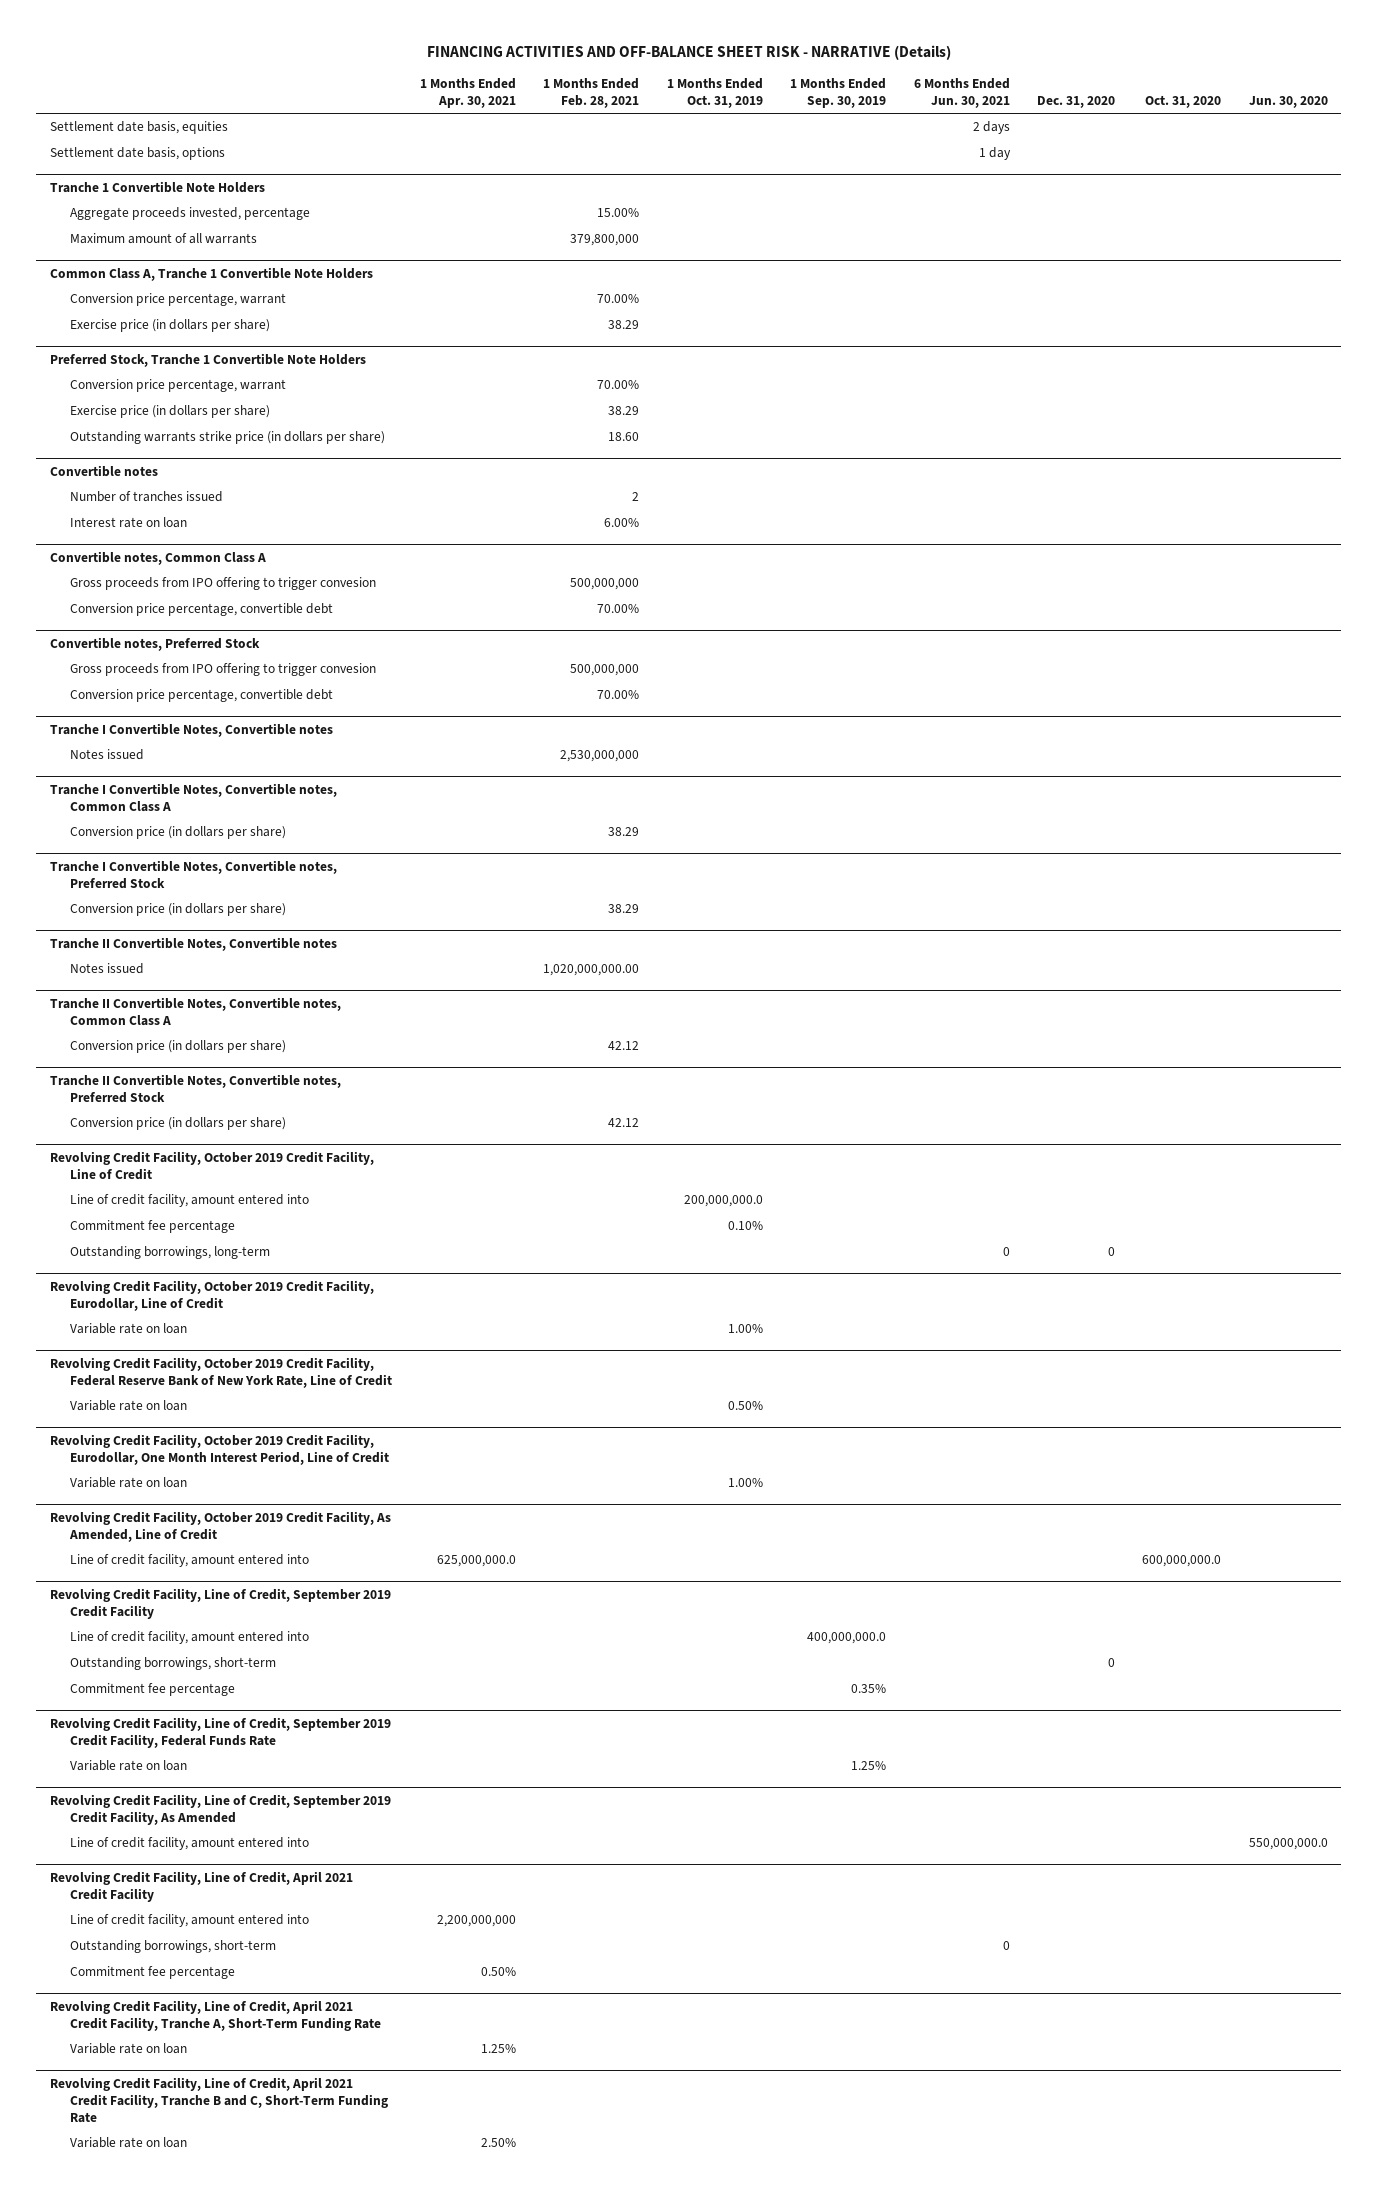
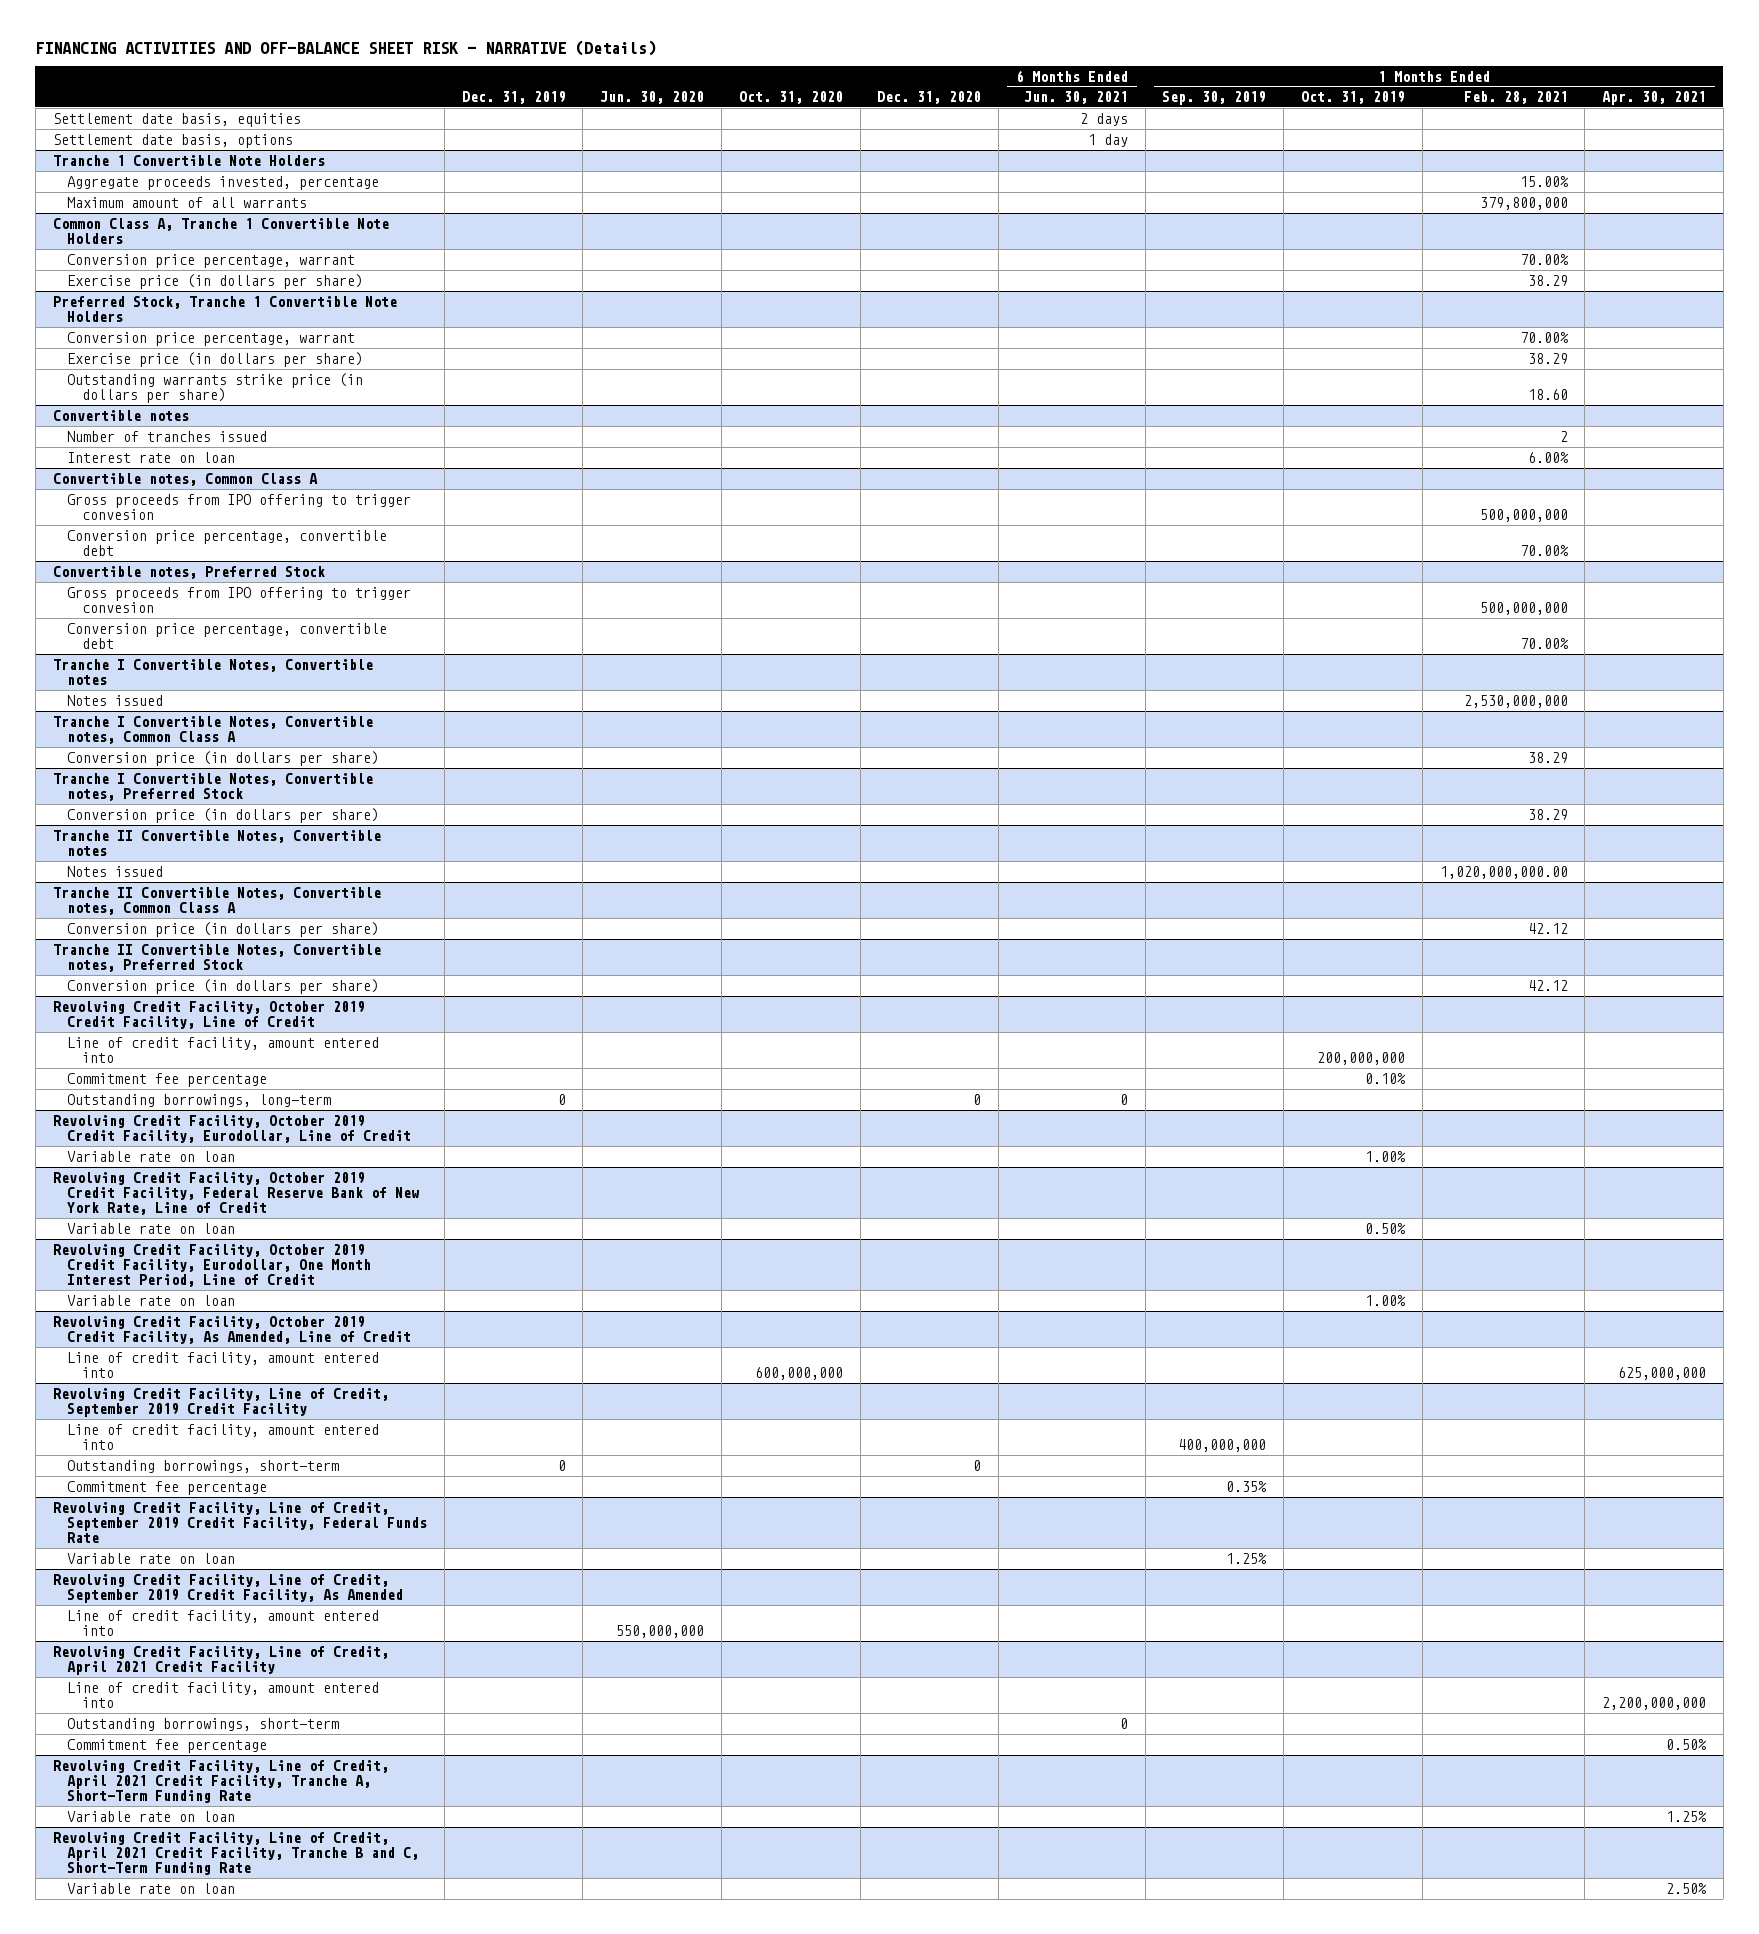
none -> [461,91,566,105] Dec. 31, 2019
[683,1195,763,1208] 200,000,000.0 -> [1317,1051,1406,1065] 200,000,000
[436,1555,516,1568] 625,000,000.0 -> [1618,1366,1707,1380] 625,000,000
[1142,1555,1222,1568] 600,000,000.0 -> [754,1366,843,1380] 600,000,000
[807,1632,887,1645] 400,000,000.0 -> [1178,1438,1267,1452] 400,000,000
[1248,1838,1328,1851] 550,000,000.0 -> [616,1624,705,1638] 550,000,000

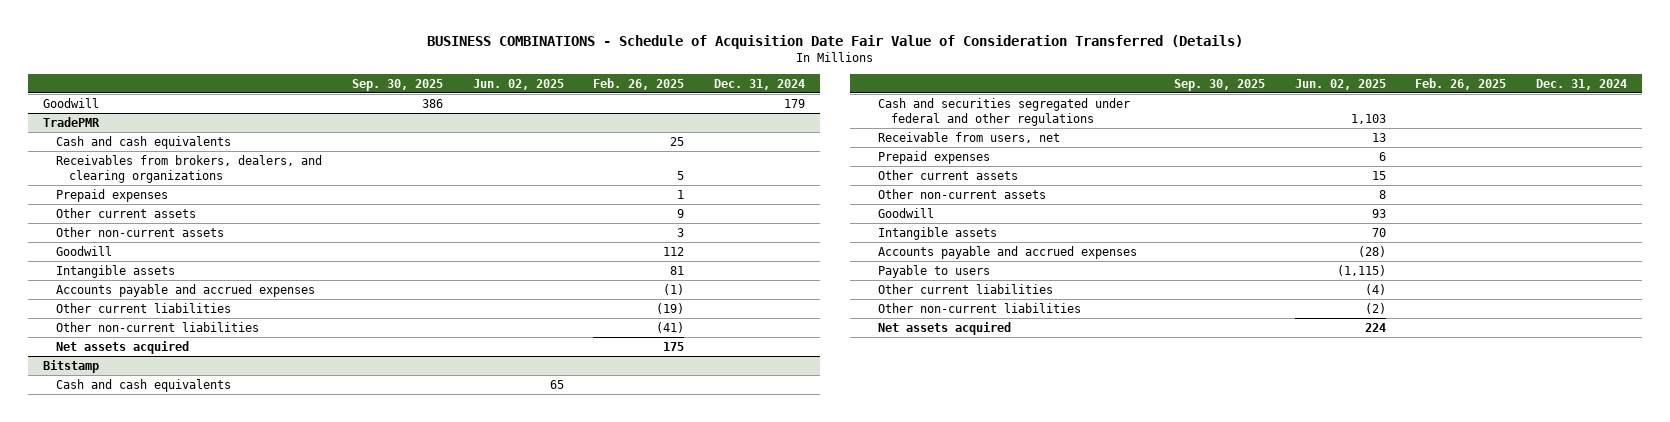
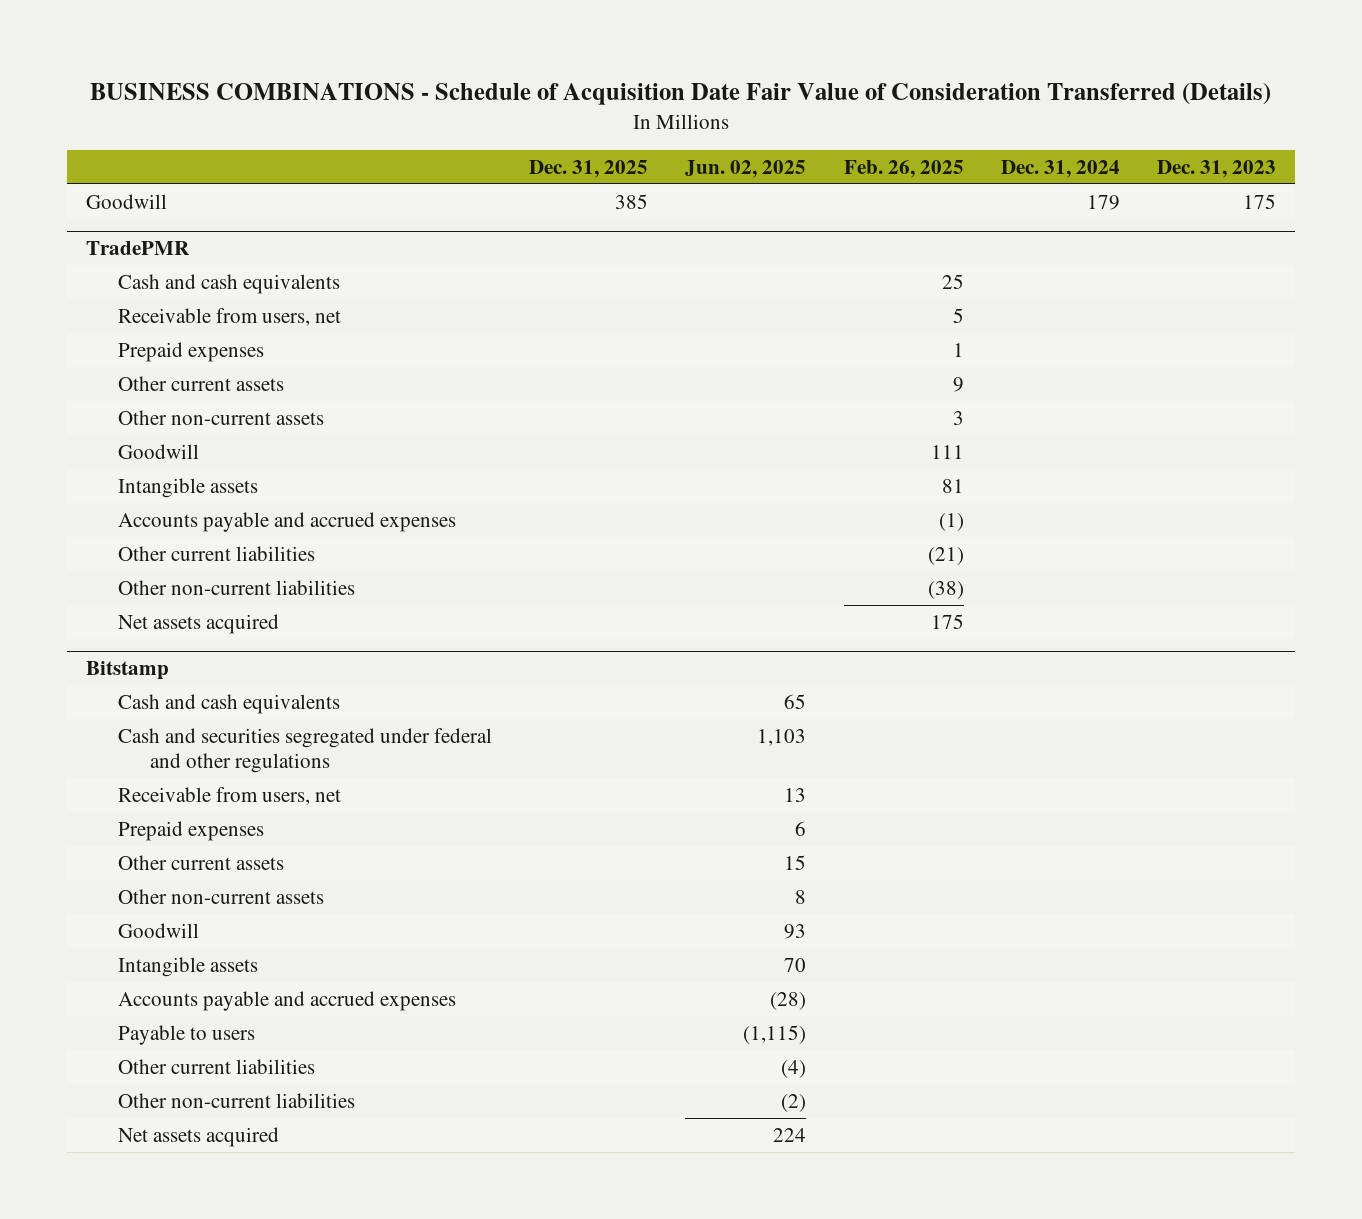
[351,78,443,91] Sep. 30, 2025 -> none
none -> [529,159,649,178] Dec. 31, 2025
none -> [1157,159,1277,178] Dec. 31, 2023
[55,154,322,184] Receivables from brokers, dealers, and clearing organizations -> none
none -> [117,307,341,326] Receivable from users, net
[663,246,685,256] 112 -> [930,444,964,459] 111
[656,302,685,314] (19) -> [927,546,964,565] (21)
[656,321,685,333] (41) -> [927,580,964,599] (38)

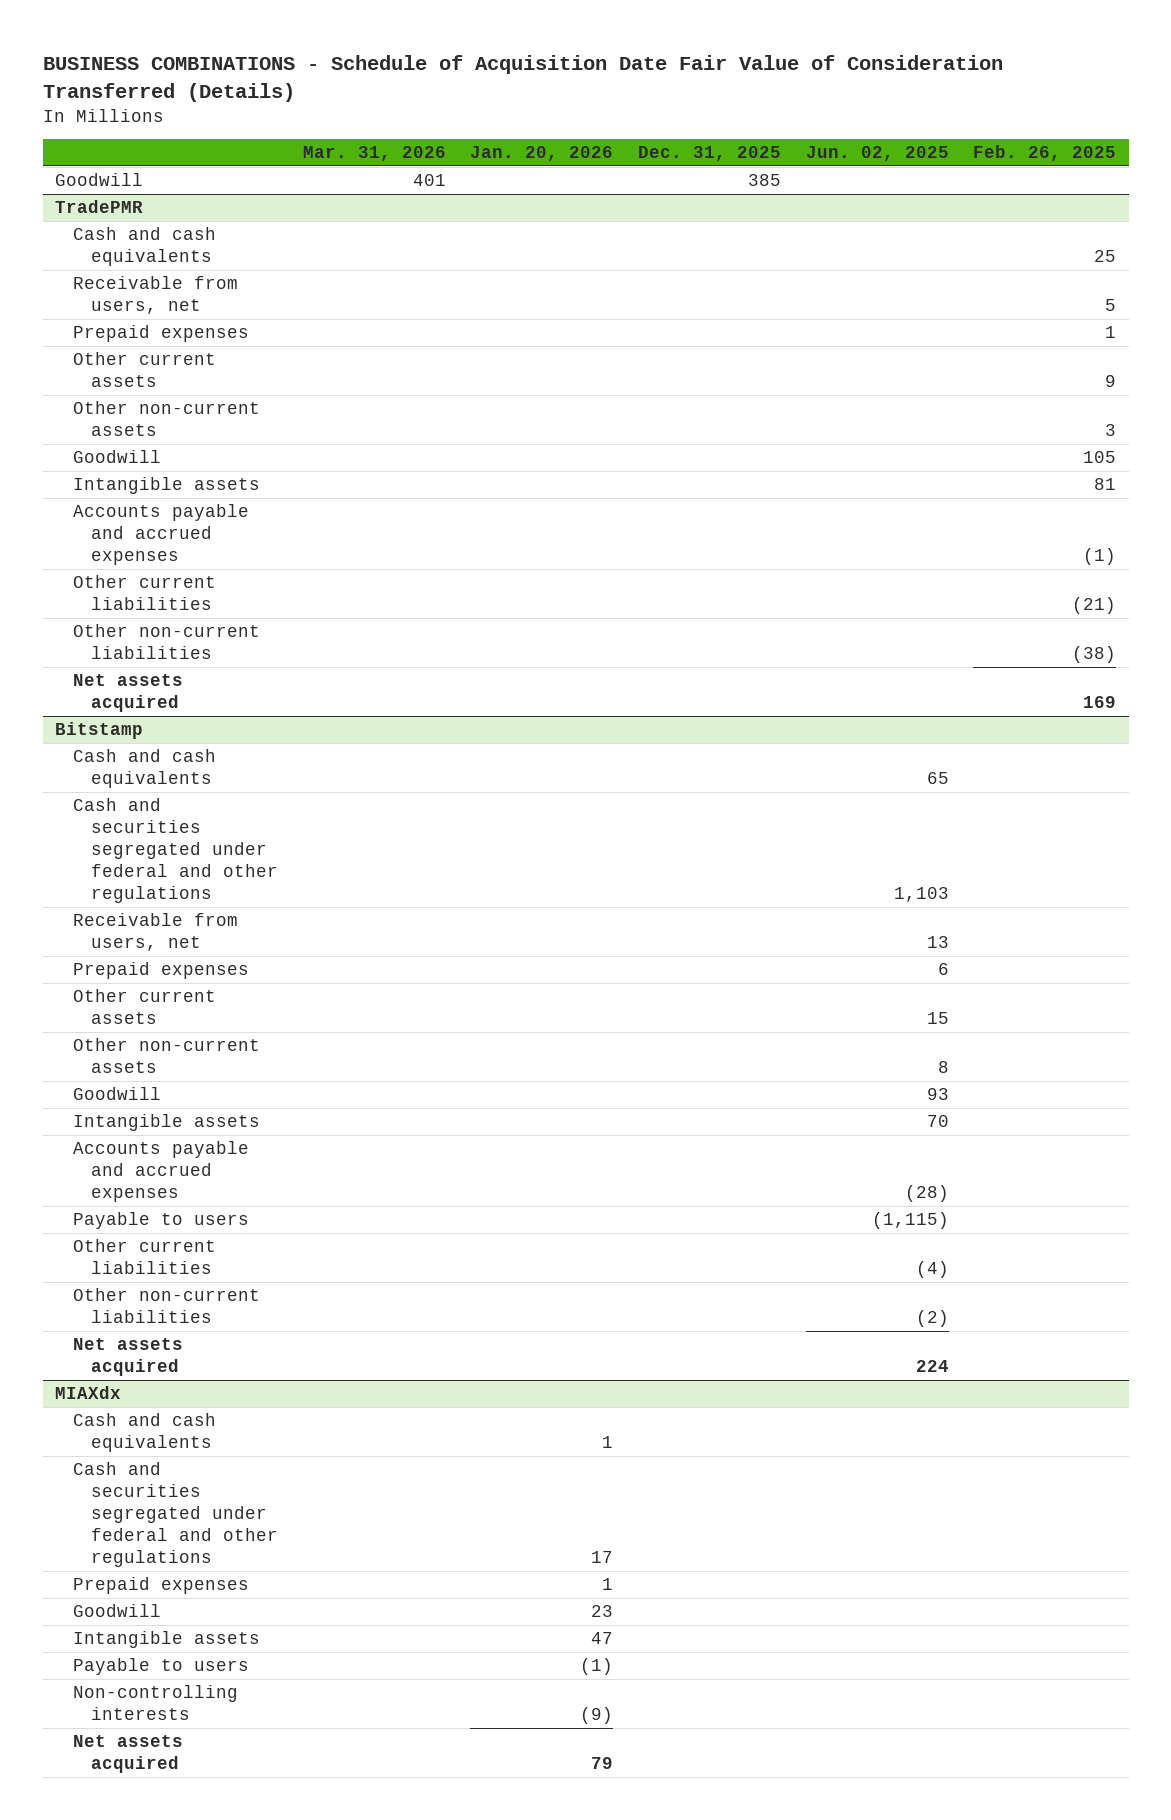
[1000,159,1120,178] Dec. 31, 2024 -> none
[1157,159,1277,178] Dec. 31, 2023 -> none
none -> [302,146,446,162] Mar. 31, 2026
none -> [470,146,614,162] Jan. 20, 2026
[930,444,964,459] 111 -> [1083,451,1117,464] 105
[930,613,964,629] 175 -> [1083,696,1117,709] 169
none -> [54,1386,121,1400] MIAXdx
none -> [72,1413,216,1453] Cash and cash equivalents
none -> [72,1462,278,1568] Cash and securities segregated under federal and other regulations
none -> [72,1577,249,1595] Prepaid expenses
none -> [72,1604,161,1618] Goodwill
none -> [72,1631,260,1649] Intangible assets
none -> [72,1658,249,1676] Payable to users
none -> [72,1685,238,1721] Non-controlling interests
none -> [72,1735,183,1774] Net assets acquired

